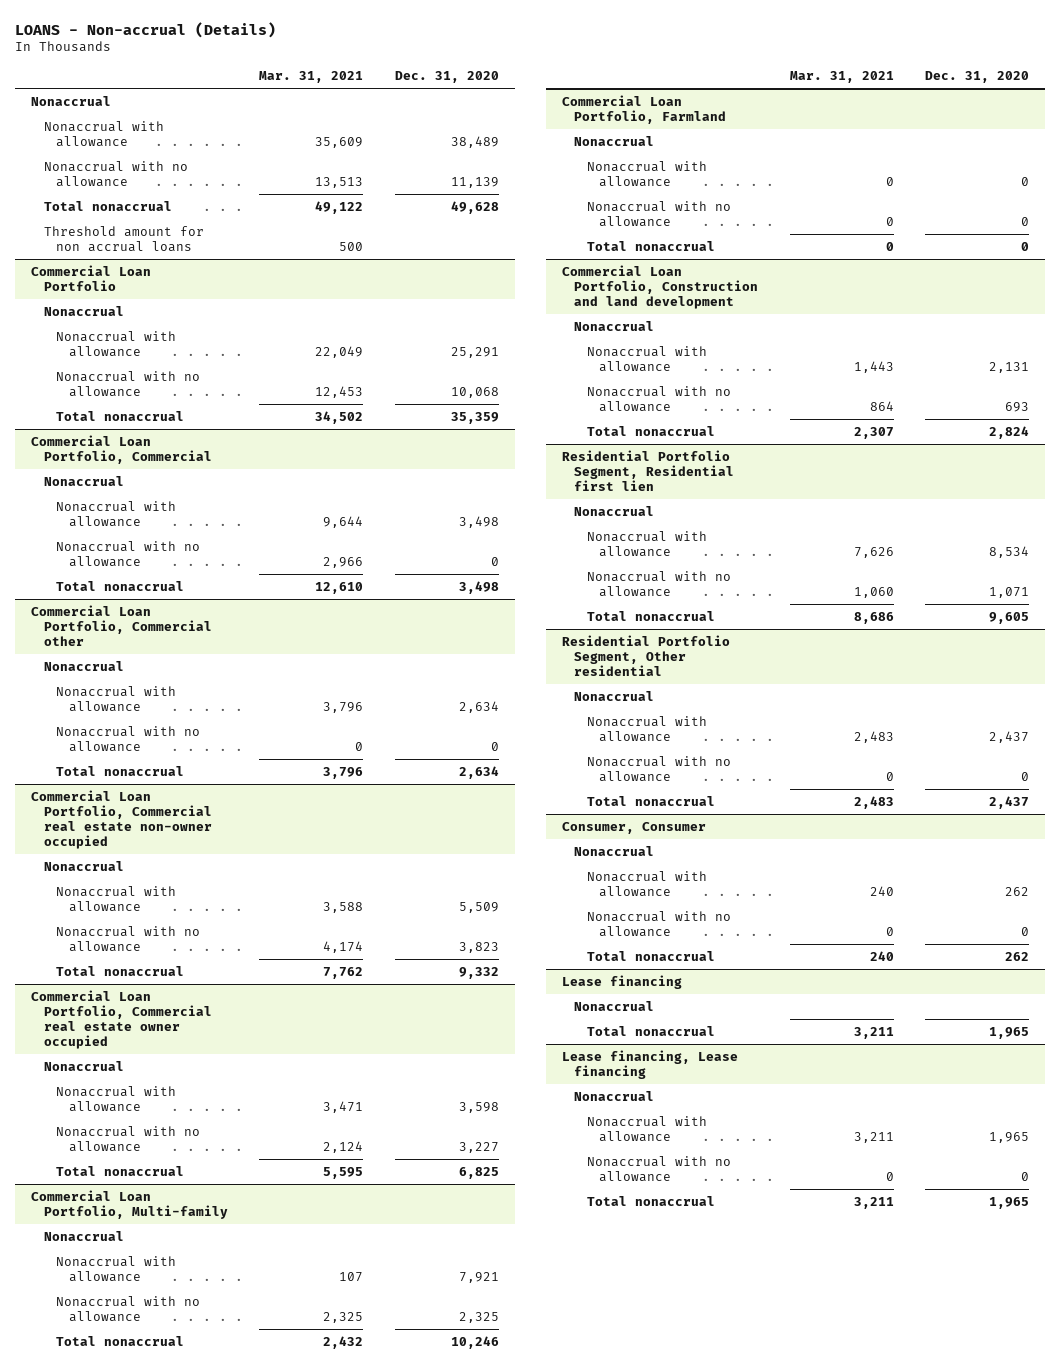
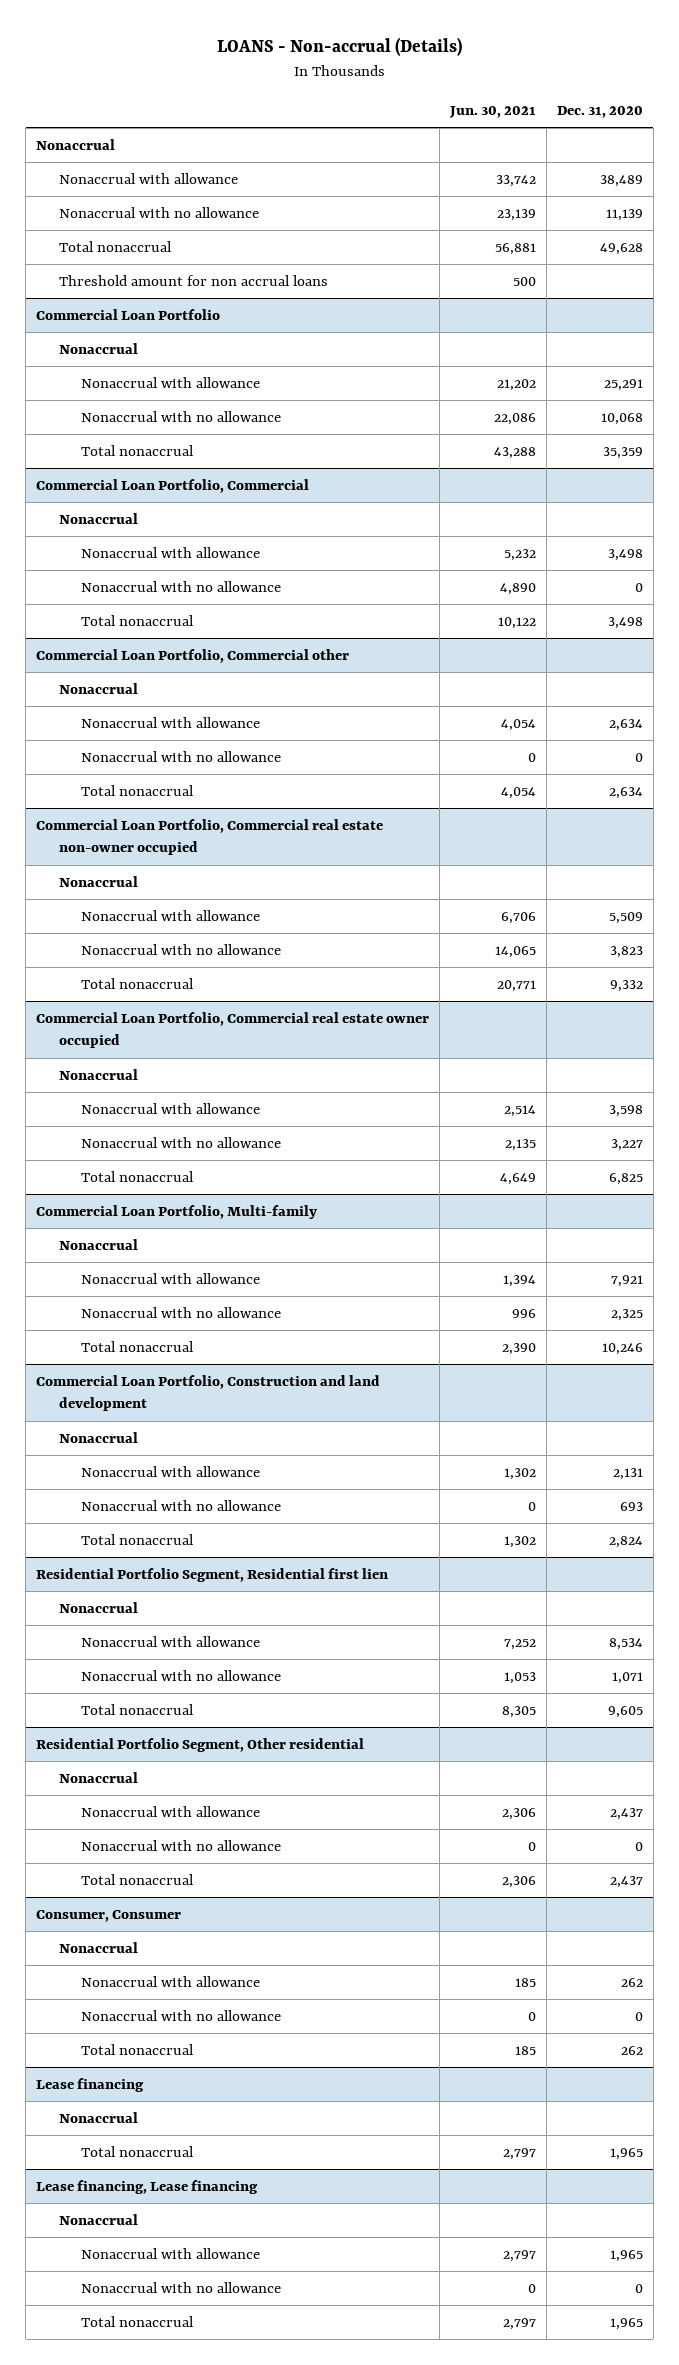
[259,71,364,84] Mar. 31, 2021 -> none
none -> [449,105,537,118] Jun. 30, 2021
[561,94,727,124] Commercial Loan Portfolio, Farmland -> none
[574,135,655,146] Nonaccrual -> none
[586,160,707,187] Nonaccrual with allowance -> none
[586,200,731,227] Nonaccrual with no allowance -> none
[586,240,715,251] Total nonaccrual -> none

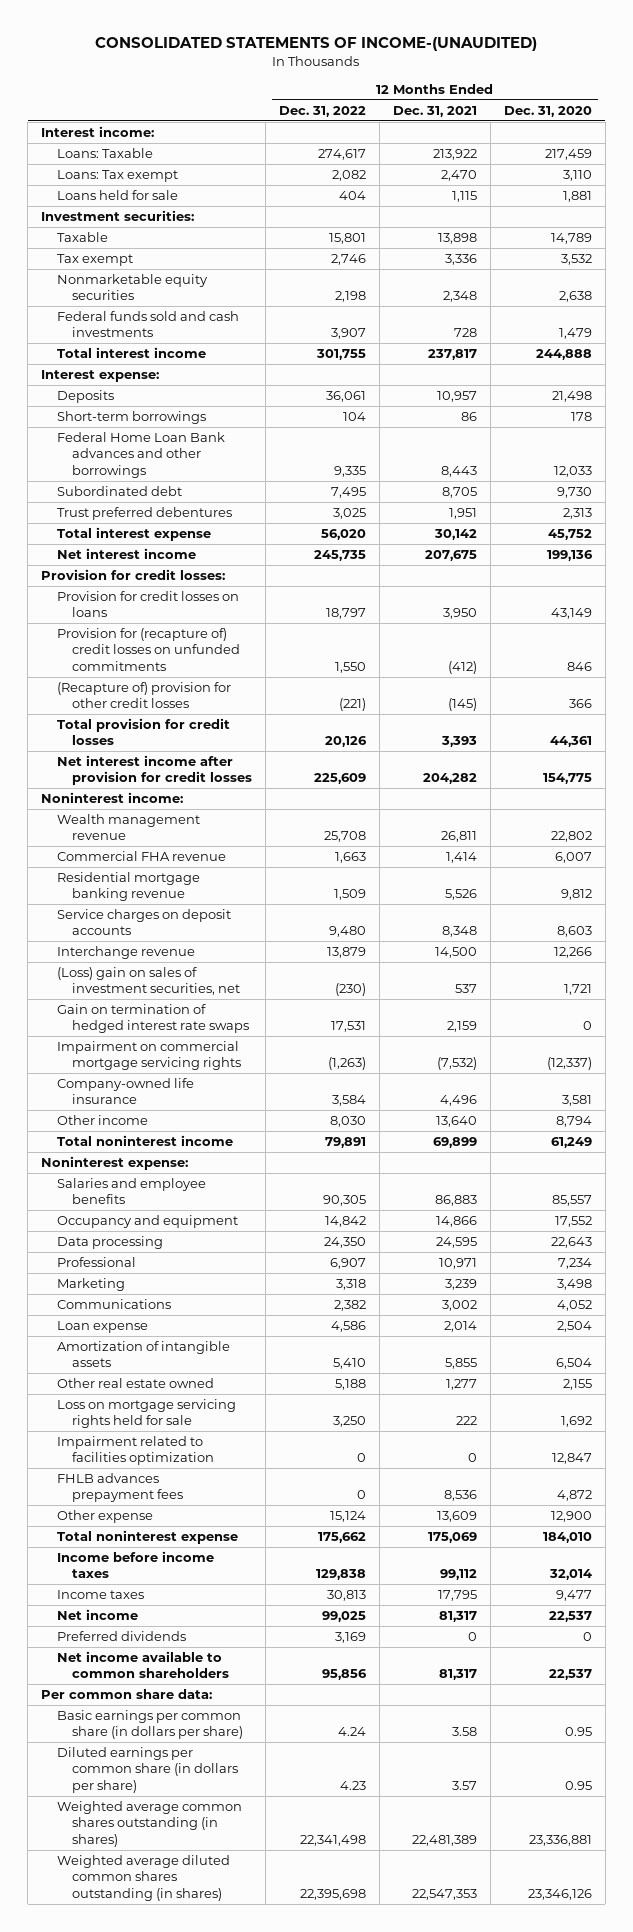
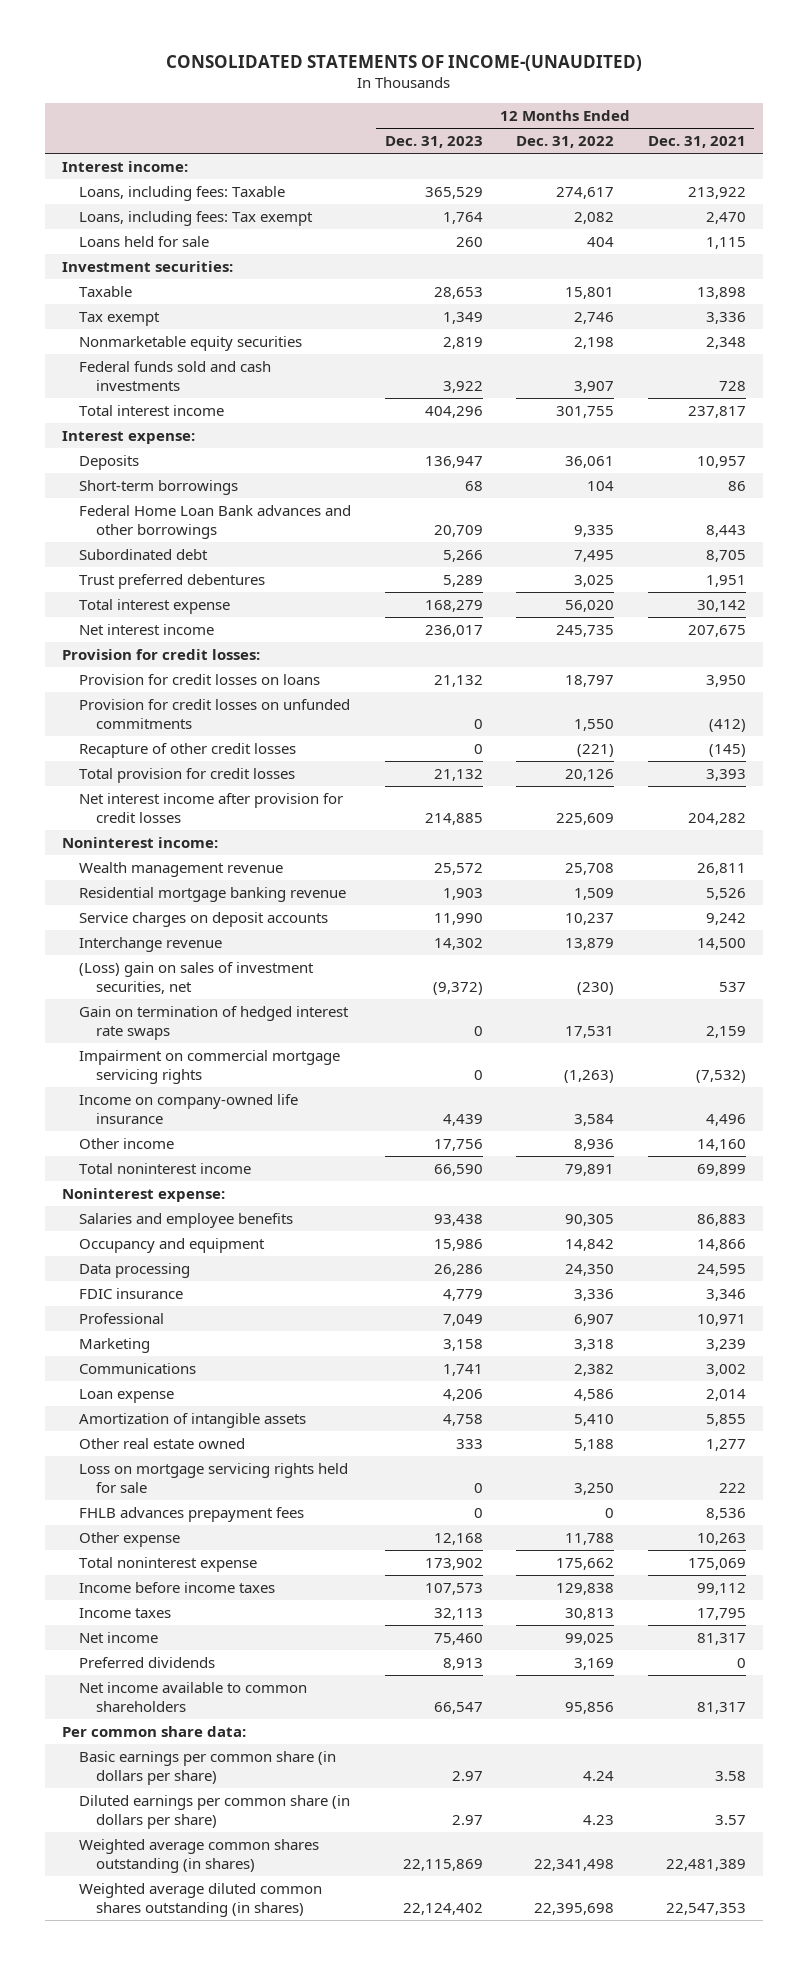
[503,105,592,117] Dec. 31, 2020 -> none
none -> [384,136,483,149] Dec. 31, 2023
[56,148,153,159] Loans: Taxable -> [78,185,285,201] Loans, including fees: Taxable
[56,170,178,183] Loans: Tax exempt -> [78,210,313,226] Loans, including fees: Tax exempt
[56,628,241,671] Provision for (recapture of) credit losses on unfunded commitments -> [78,698,350,730] Provision for credit losses on unfunded commitments
[56,682,231,709] (Recapture of) provision for other credit losses -> [78,742,296,758] Recapture of other credit losses
[56,851,226,862] Commercial FHA revenue -> none
[329,926,367,938] 9,480 -> [565,912,615,925] 10,237
[441,926,477,938] 8,348 -> [706,912,747,925] 9,242
[56,1078,194,1105] Company-owned life insurance -> [78,1093,298,1125] Income on company-owned life insurance
[330,1116,367,1128] 8,030 -> [574,1138,615,1151] 8,936
[435,1116,477,1128] 13,640 -> [697,1138,747,1151] 14,160
none -> [78,1287,183,1299] FDIC insurance
[56,1436,215,1466] Impairment related to facilities optimization -> none
[330,1511,367,1523] 15,124 -> [565,1532,615,1545] 11,788
[436,1511,477,1523] 13,609 -> [697,1532,747,1545] 10,263

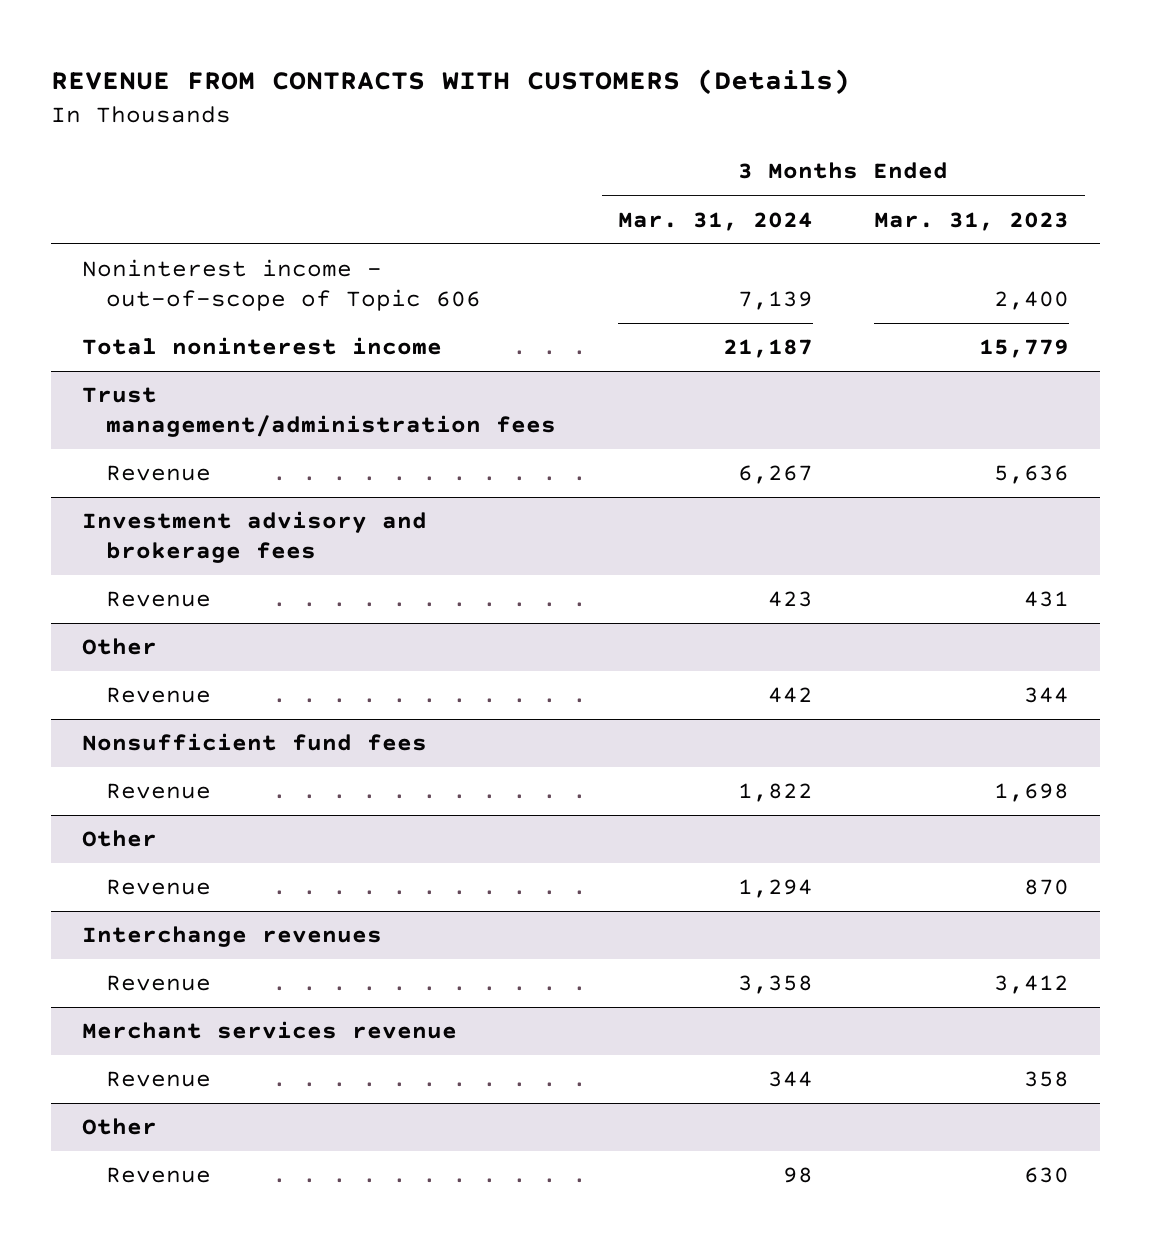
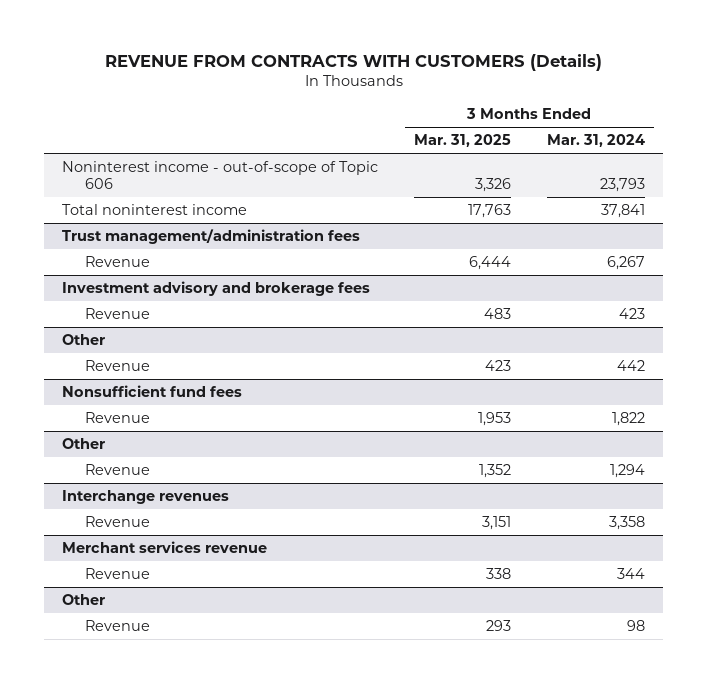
[874,211,1070,231] Mar. 31, 2023 -> none
none -> [414,134,512,148] Mar. 31, 2025
[737,290,813,310] 7,139 -> [599,178,645,193] 23,793
[722,339,813,359] 21,187 -> [600,204,645,219] 37,841

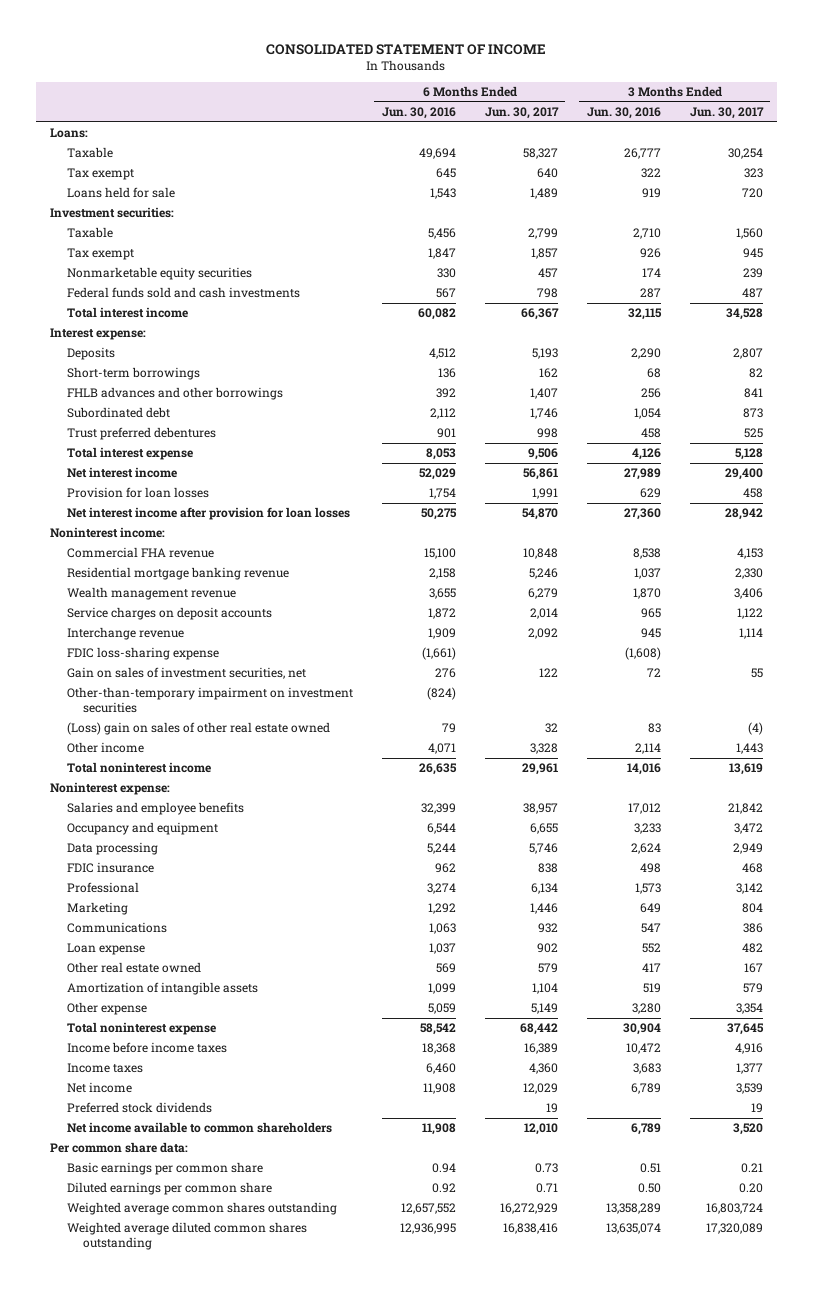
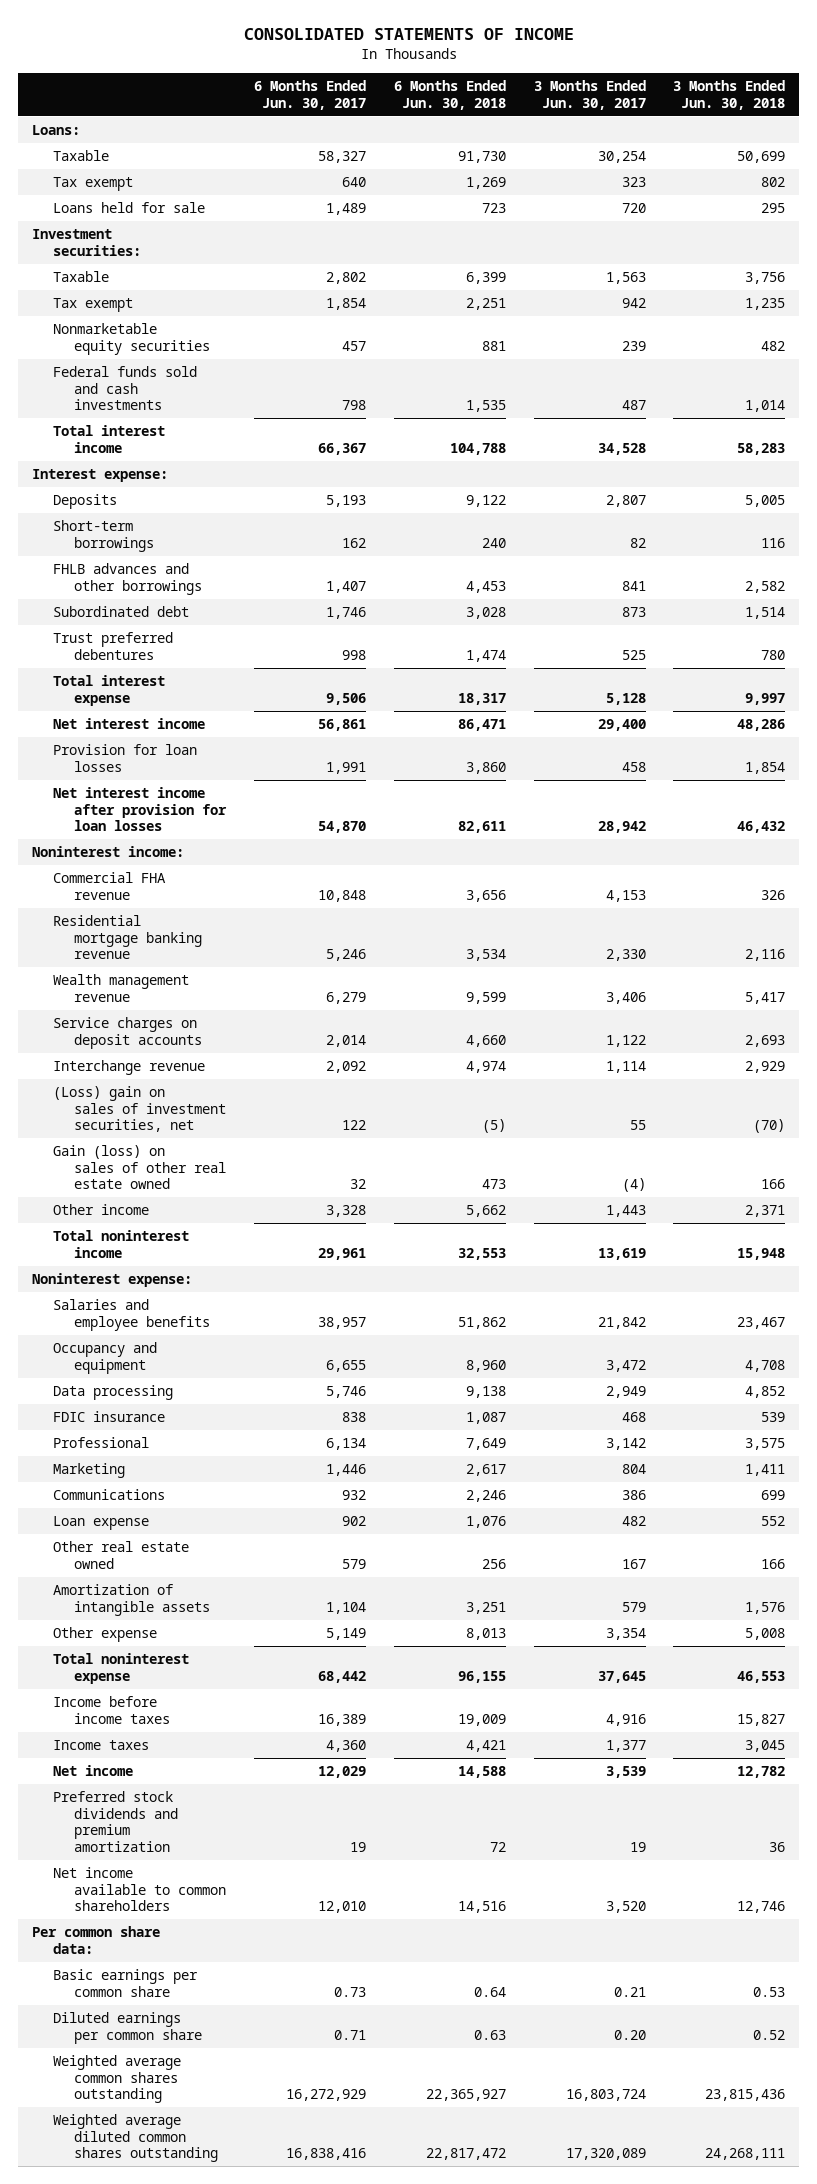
[266,44,547,56] CONSOLIDATED STATEMENT OF INCOME -> [243,27,574,40] CONSOLIDATED STATEMENTS OF INCOME
[381,107,456,120] Jun. 30, 2016 -> none
[586,107,661,120] Jun. 30, 2016 -> none
none -> [393,80,506,111] 6 Months Ended Jun. 30, 2018
none -> [673,80,786,111] 3 Months Ended Jun. 30, 2018
[527,228,558,240] 2,799 -> [326,272,367,285] 2,802
[735,228,763,240] 1,560 -> [605,272,646,285] 1,563
[530,248,558,260] 1,857 -> [326,298,367,311] 1,854
[742,248,763,259] 945 -> [621,298,646,309] 942
[66,647,219,661] FDIC loss-sharing expense -> none
[66,687,353,714] Other-than-temporary impairment on investment securities -> none
[66,667,306,680] Gain on sales of investment securities, net -> [53,1086,227,1133] (Loss) gain on sales of investment securities, net
[66,722,330,736] (Loss) gain on sales of other real estate owned -> [53,1145,227,1190] Gain (loss) on sales of other real estate owned
[66,1102,212,1114] Preferred stock dividends -> [53,1791,179,1853] Preferred stock dividends and premium amortization

